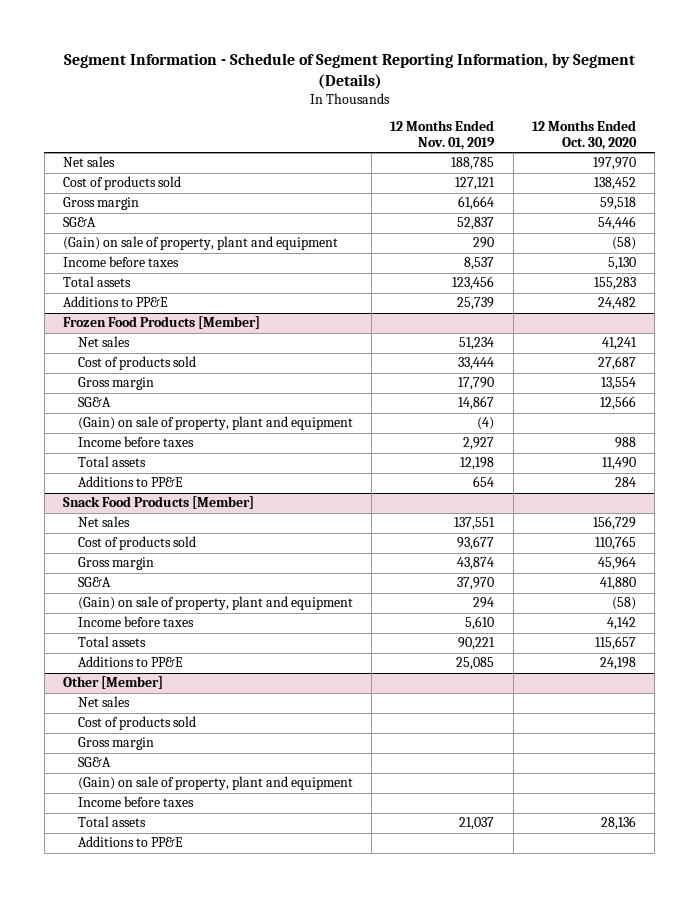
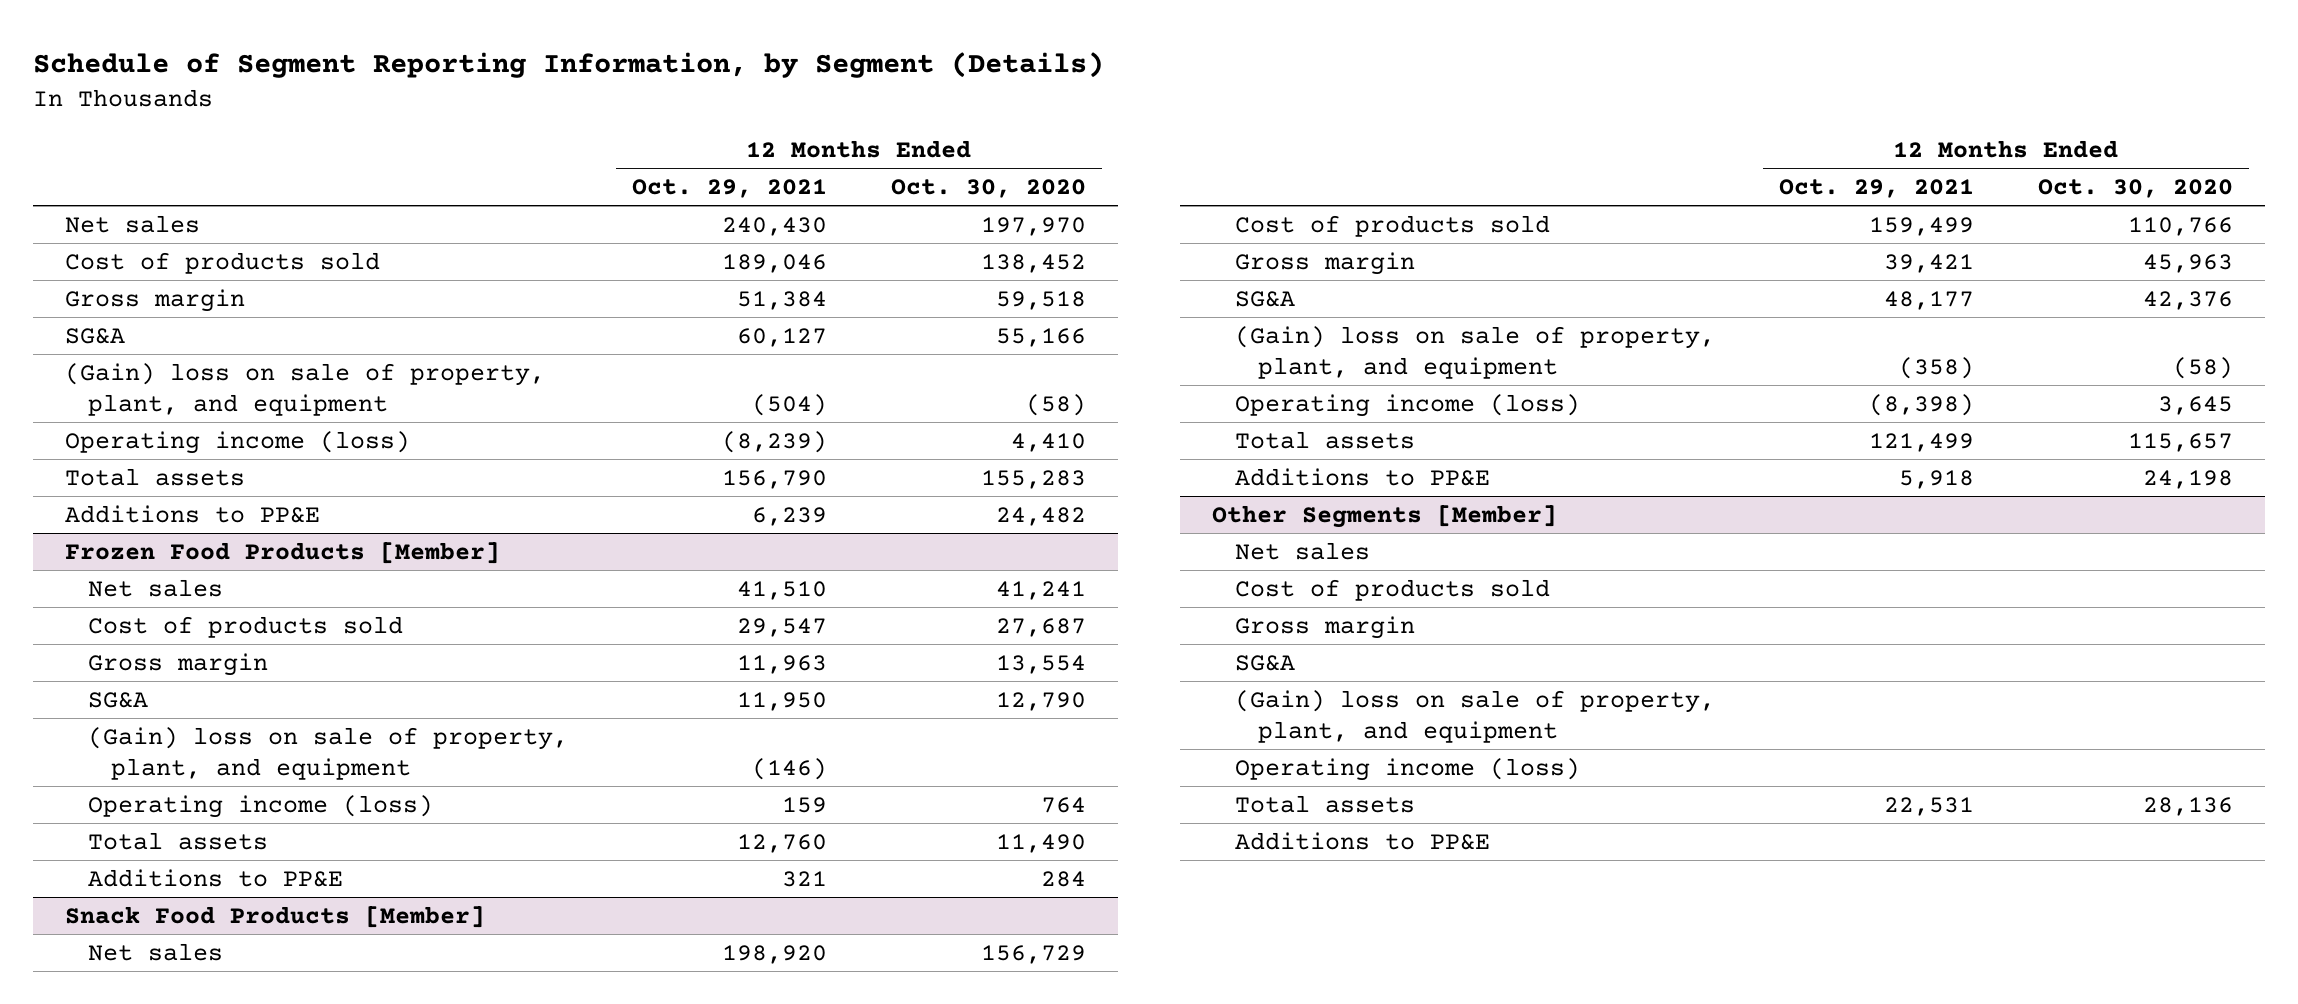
[63,53,635,89] Segment Information - Schedule of Segment Reporting Information, by Segment (Details) -> [33,52,1105,79] Schedule of Segment Reporting Information, by Segment (Details)
[390,120,496,150] 12 Months Ended Nov. 01, 2019 -> none
none -> [631,179,827,199] Oct. 29, 2021
[63,256,180,268] Income before taxes -> none
[597,216,636,231] 54,446 -> [995,327,1086,347] 55,166
[63,236,339,251] (Gain) on sale of property, plant and equipment -> [64,362,545,416] (Gain) loss on sale of property, plant, and equipment
none -> [64,430,410,454] Operating income (loss)
[77,436,194,448] Income before taxes -> none
[599,396,636,411] 12,566 -> [995,691,1086,711] 12,790
[77,416,353,431] (Gain) on sale of property, plant and equipment -> [87,726,568,780] (Gain) loss on sale of property, plant, and equipment
none -> [87,794,433,818] Operating income (loss)
[77,616,194,628] Income before taxes -> none
[594,536,636,551] 110,765 -> [2128,216,2234,236] 110,766
[597,556,636,571] 45,964 -> [2143,253,2234,273] 45,963
[599,577,636,591] 41,880 -> [2143,290,2234,310] 42,376
[77,596,353,611] (Gain) on sale of property, plant and equipment -> [1235,325,1716,379] (Gain) loss on sale of property, plant, and equipment
none -> [1235,393,1581,417] Operating income (loss)
[63,676,164,690] Other [Member] -> [1212,504,1558,528] Other Segments [Member]
[77,796,194,808] Income before taxes -> none
[77,776,353,791] (Gain) on sale of property, plant and equipment -> [1235,689,1716,743] (Gain) loss on sale of property, plant, and equipment
none -> [1235,757,1581,781] Operating income (loss)

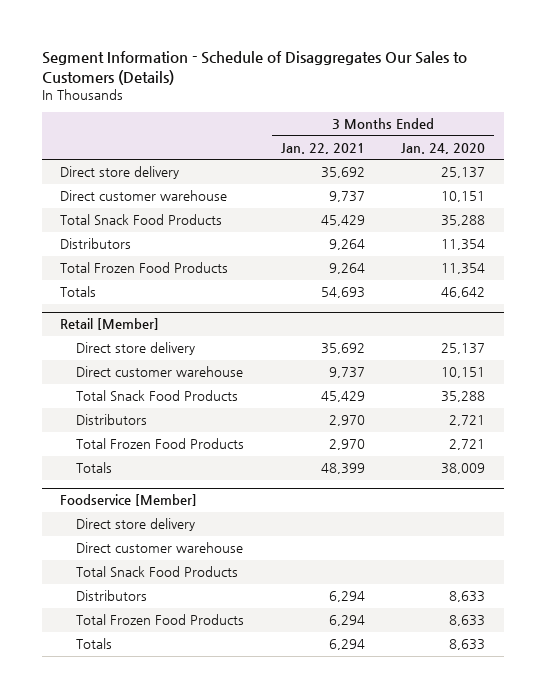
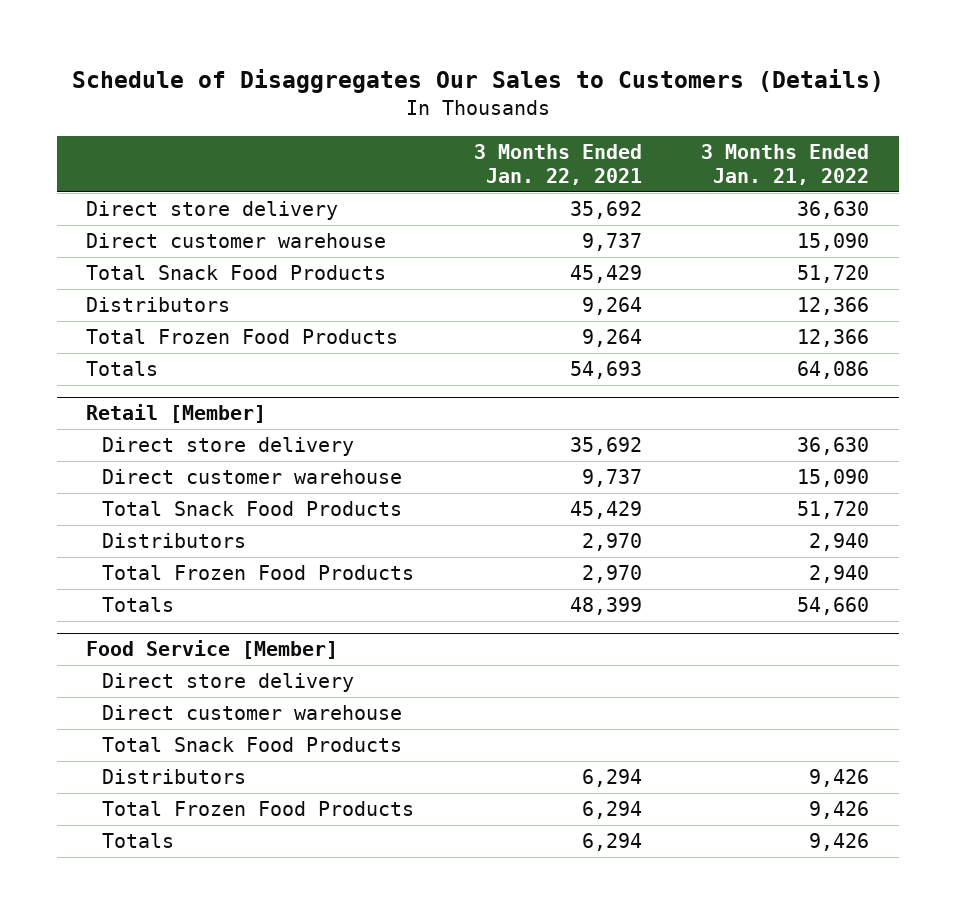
[41,50,467,85] Segment Information - Schedule of Disaggregates Our Sales to Customers (Details) -> [71,69,884,94] Schedule of Disaggregates Our Sales to Customers (Details)
[401,143,486,155] Jan. 24, 2020 -> none
none -> [701,143,870,186] 3 Months Ended Jan. 21, 2022
[59,494,197,507] Foodservice [Member] -> [86,640,339,660] Food Service [Member]

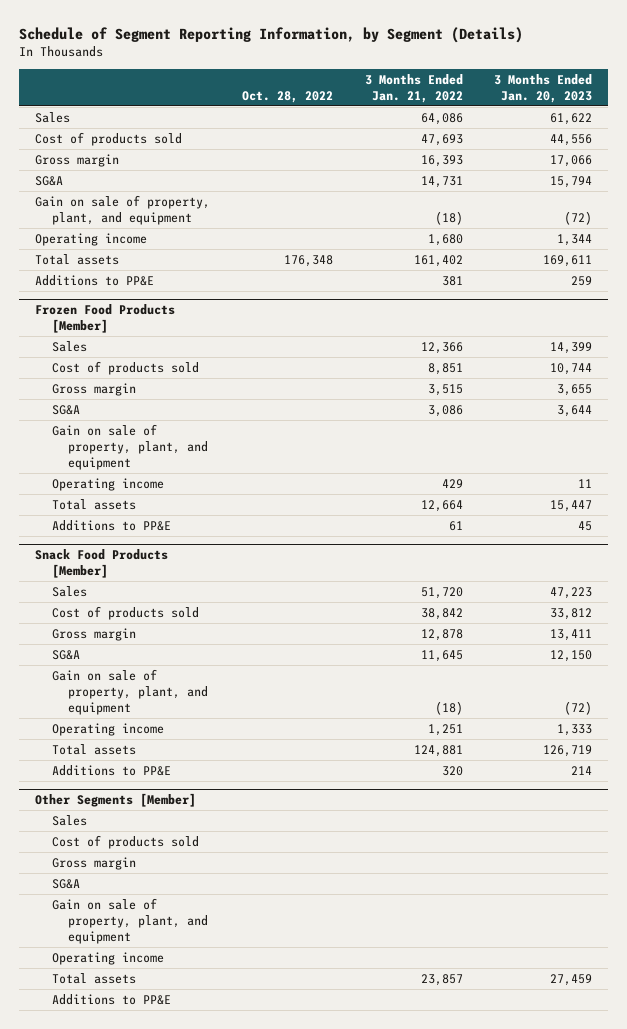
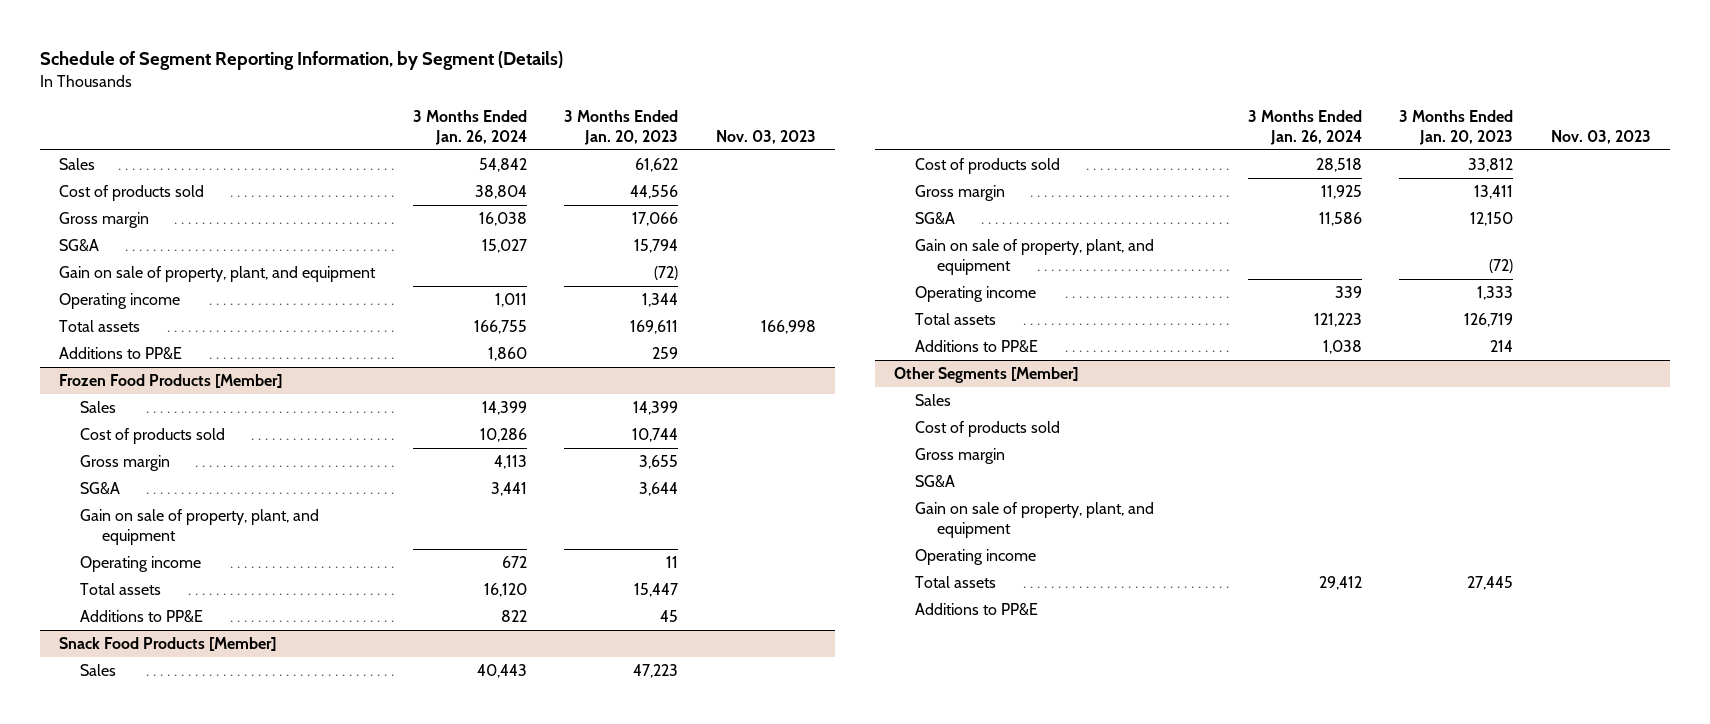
[241,90,333,103] Oct. 28, 2022 -> none
[364,73,463,103] 3 Months Ended Jan. 21, 2022 -> none
none -> [412,110,527,145] 3 Months Ended Jan. 26, 2024
none -> [715,129,816,144] Nov. 03, 2023
[550,973,593,986] 27,459 -> [1467,576,1514,591] 27,445

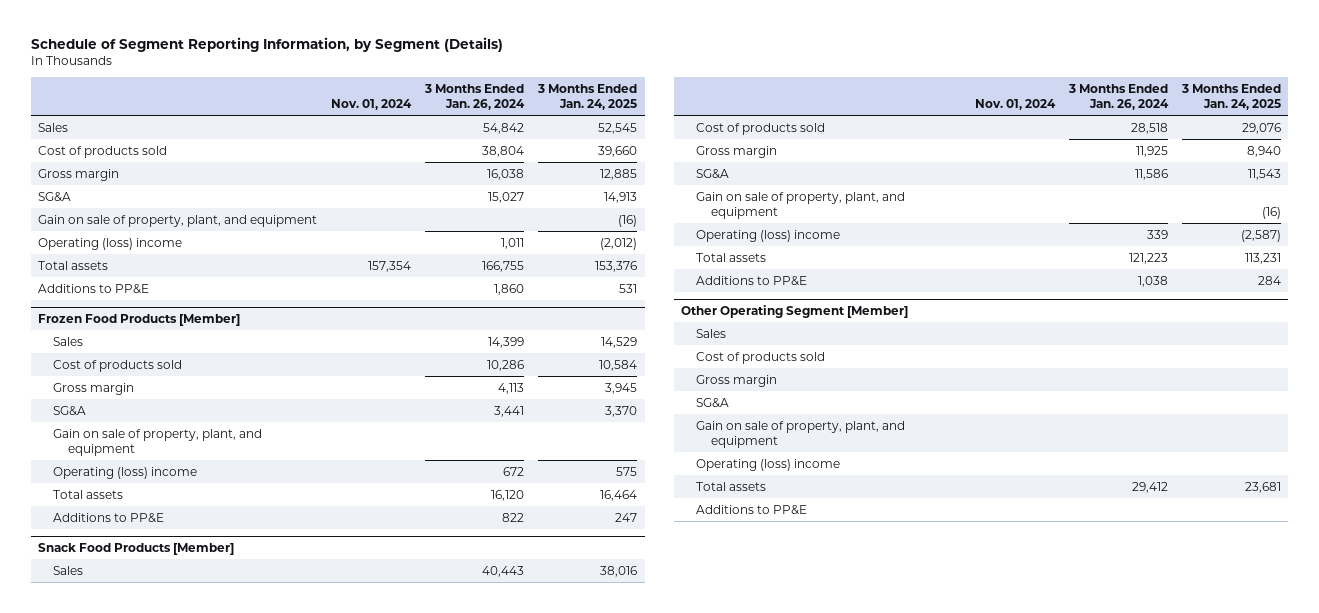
[564,110,679,145] 3 Months Ended Jan. 20, 2023 -> none
[715,129,816,144] Nov. 03, 2023 -> none
none -> [330,98,412,110] Nov. 01, 2024
none -> [537,83,638,110] 3 Months Ended Jan. 24, 2025
[58,293,180,310] Operating income -> [37,237,182,250] Operating (loss) income
[80,556,202,573] Operating income -> [52,466,197,479] Operating (loss) income
[915,286,1037,303] Operating income -> [696,229,841,242] Operating (loss) income
[893,367,1078,384] Other Segments [Member] -> [681,305,909,319] Other Operating Segment [Member]
[915,549,1037,566] Operating income -> [696,458,841,471] Operating (loss) income

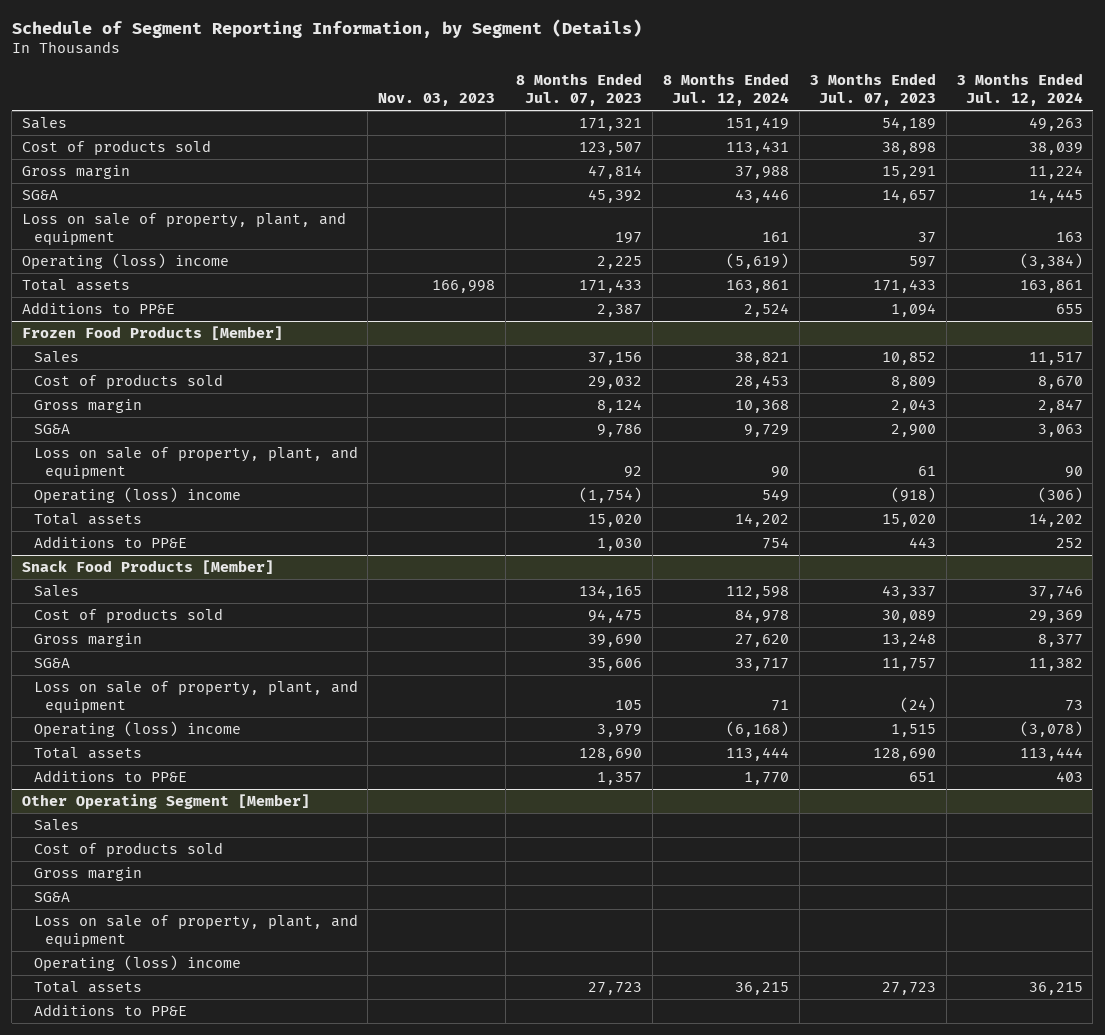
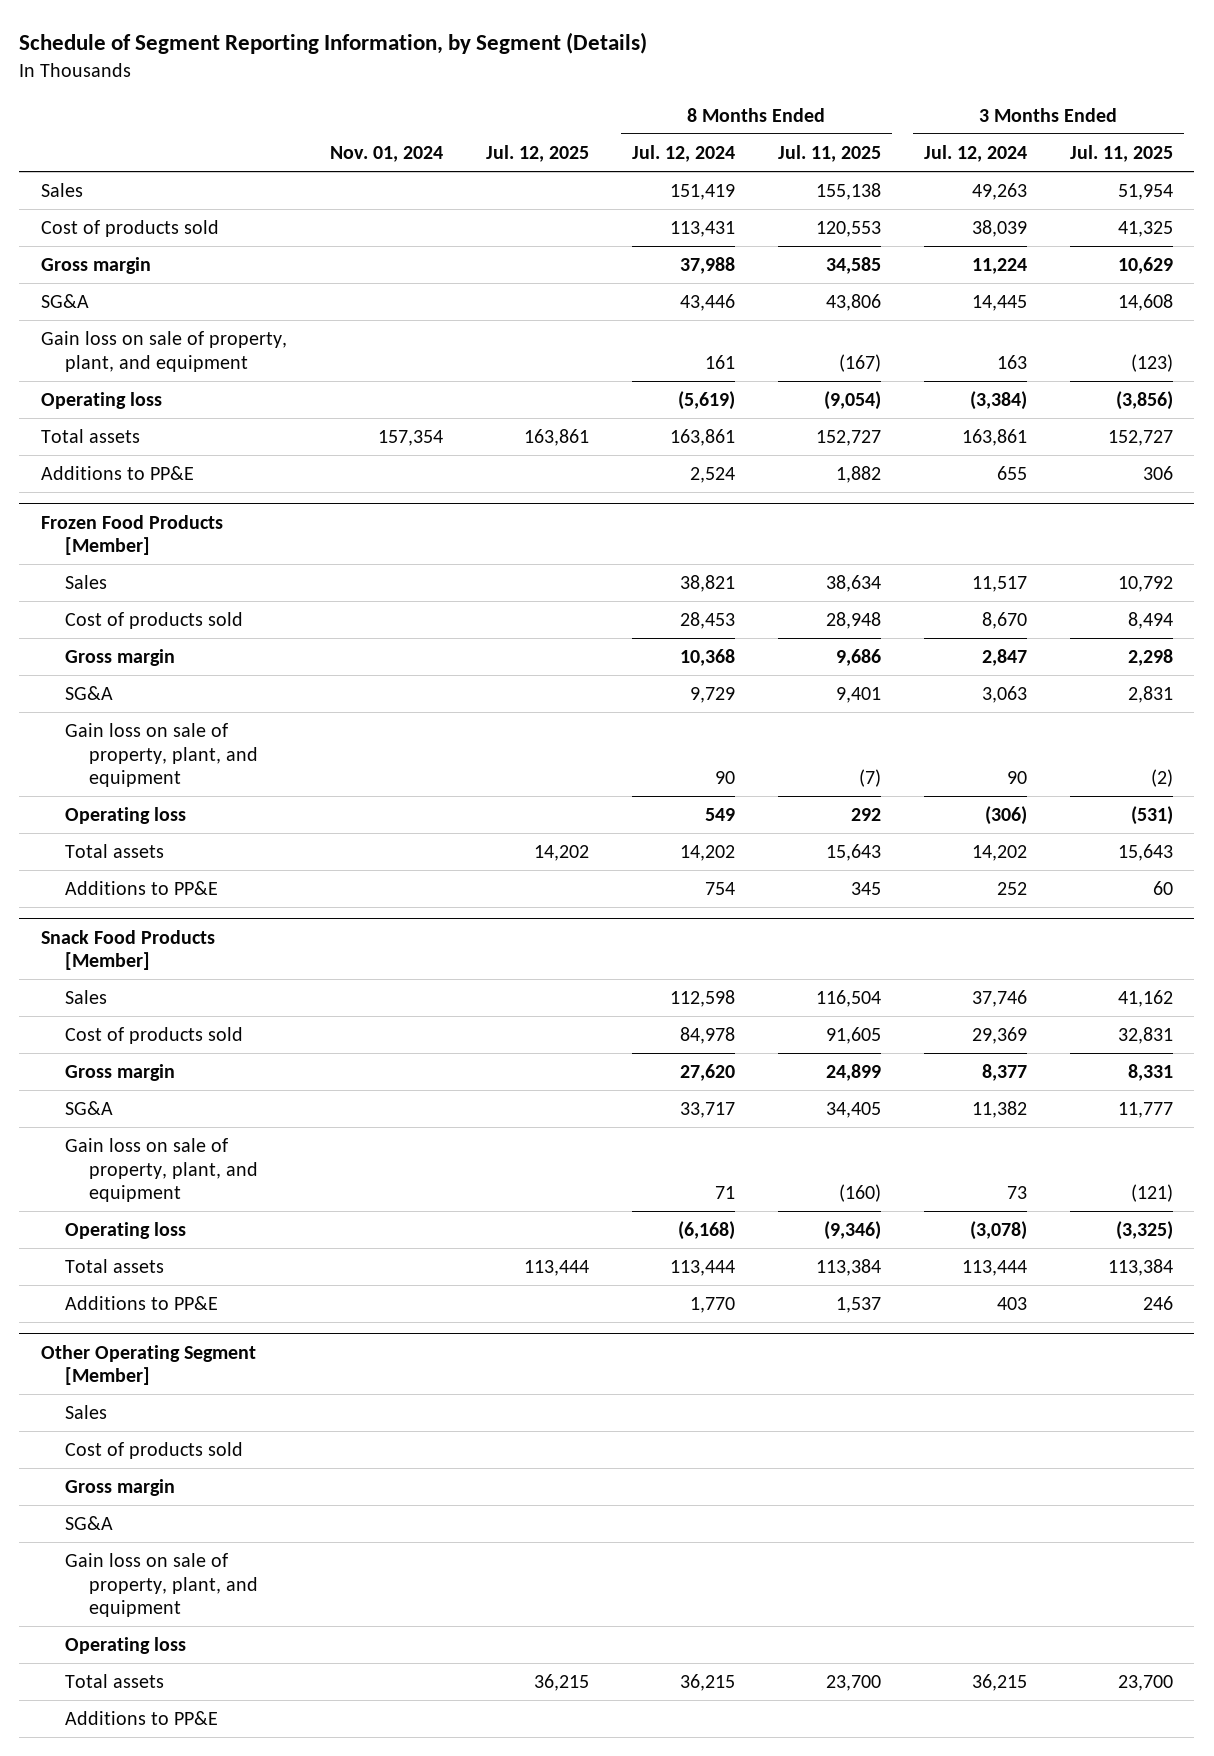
[378,93,496,107] Nov. 03, 2023 -> none
[516,72,643,107] 8 Months Ended Jul. 07, 2023 -> none
[809,72,936,107] 3 Months Ended Jul. 07, 2023 -> none
none -> [329,145,443,162] Nov. 01, 2024
none -> [485,144,589,162] Jul. 12, 2025
none -> [777,144,881,162] Jul. 11, 2025
none -> [1069,144,1173,162] Jul. 11, 2025
[22,212,347,246] Loss on sale of property, plant, and equipment -> [40,331,287,372] Gain loss on sale of property, plant, and equipment
[22,253,230,270] Operating (loss) income -> [40,392,162,410] Operating loss
[33,446,358,480] Loss on sale of property, plant, and equipment -> [64,723,258,788] Gain loss on sale of property, plant, and equipment
[33,487,241,504] Operating (loss) income -> [64,807,186,825] Operating loss
[33,680,358,714] Loss on sale of property, plant, and equipment -> [64,1138,258,1203] Gain loss on sale of property, plant, and equipment
[33,721,241,738] Operating (loss) income -> [64,1222,186,1240] Operating loss
[33,914,358,948] Loss on sale of property, plant, and equipment -> [64,1553,258,1618] Gain loss on sale of property, plant, and equipment
[33,955,241,972] Operating (loss) income -> [64,1637,186,1655] Operating loss

